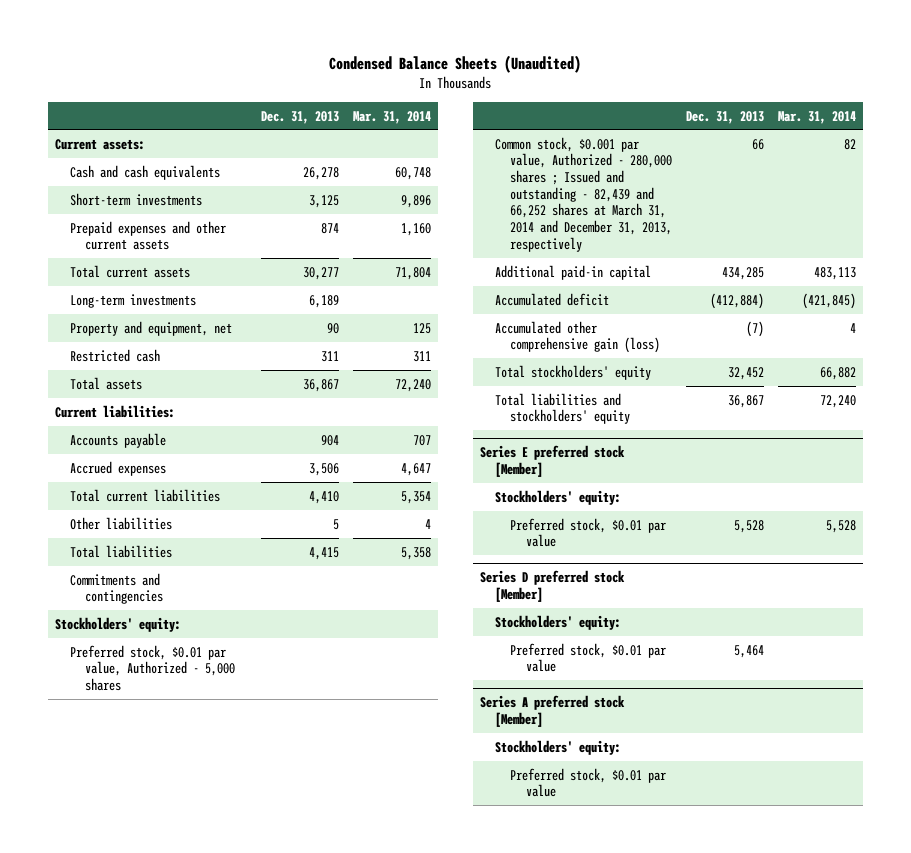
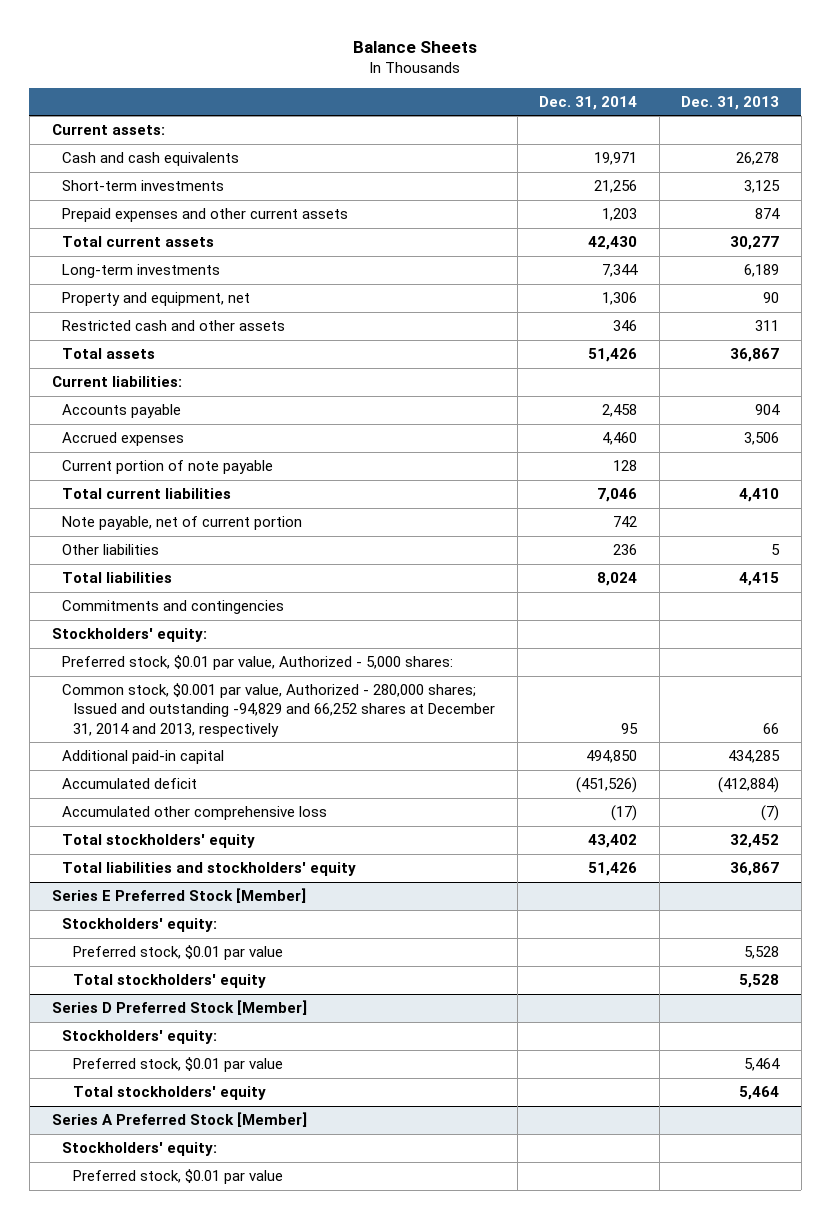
[329,55,582,74] Condensed Balance Sheets (Unaudited) -> [353,40,478,53] Balance Sheets
[352,110,431,124] Mar. 31, 2014 -> none
none -> [539,95,638,110] Dec. 31, 2014
[69,348,160,362] Restricted cash -> [62,320,286,332] Restricted cash and other assets
none -> [62,460,274,475] Current portion of note payable
none -> [62,516,303,531] Note payable, net of current portion
[69,644,236,692] Preferred stock, $0.01 par value, Authorized - 5,000 shares -> [62,655,454,671] Preferred stock, $0.01 par value, Authorized - 5,000 shares:
[494,136,673,252] Common stock, $0.001 par value, Authorized - 280,000 shares ; Issued and outstanding - 82,439 and 66,252 shares at March 31, 2014 and December 31, 2013, respectively -> [62,683,496,737] Common stock, $0.001 par value, Authorized - 280,000 shares; Issued and outstanding -94,829 and 66,252 shares at December 31, 2014 and 2013, respectively
[494,320,661,354] Accumulated other comprehensive gain (loss) -> [62,806,328,821] Accumulated other comprehensive loss
[479,445,625,477] Series E preferred stock [Member] -> [51,888,306,904] Series E Preferred Stock [Member]
none -> [73,974,267,989] Total stockholders' equity
[479,570,625,602] Series D preferred stock [Member] -> [51,1000,307,1016] Series D Preferred Stock [Member]
none -> [73,1086,267,1101] Total stockholders' equity
[479,695,625,727] Series A preferred stock [Member] -> [51,1112,307,1128] Series A Preferred Stock [Member]

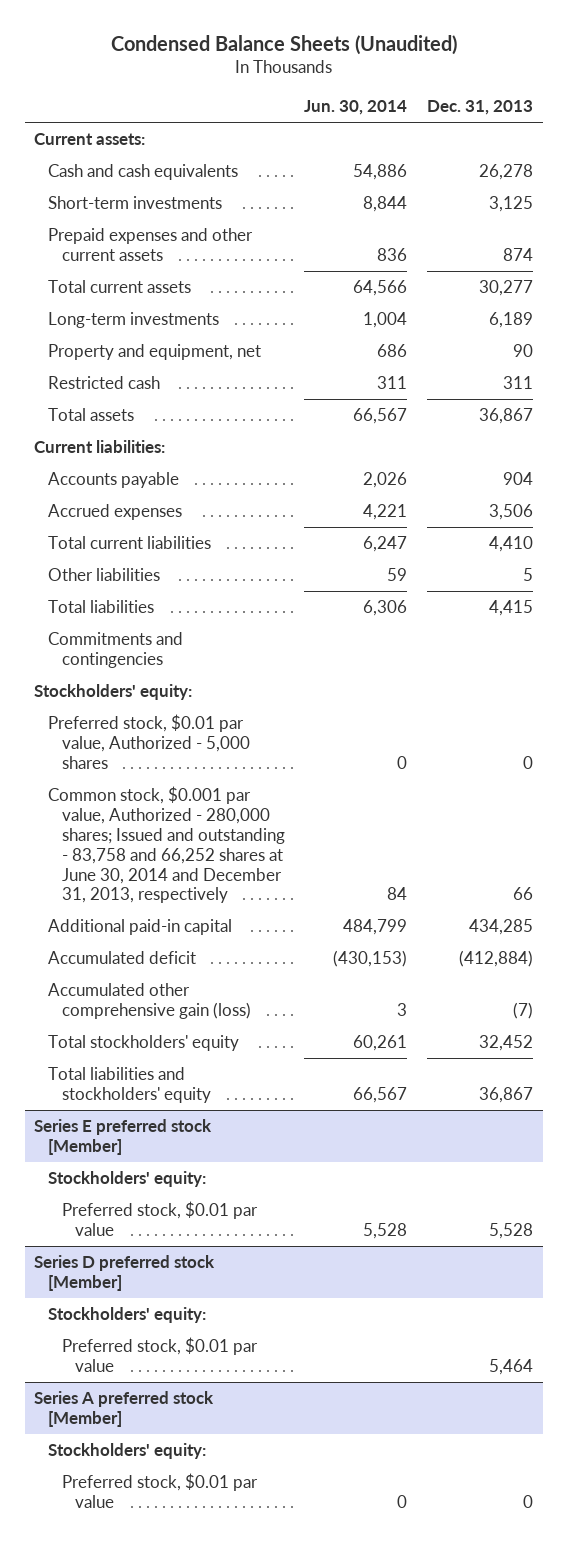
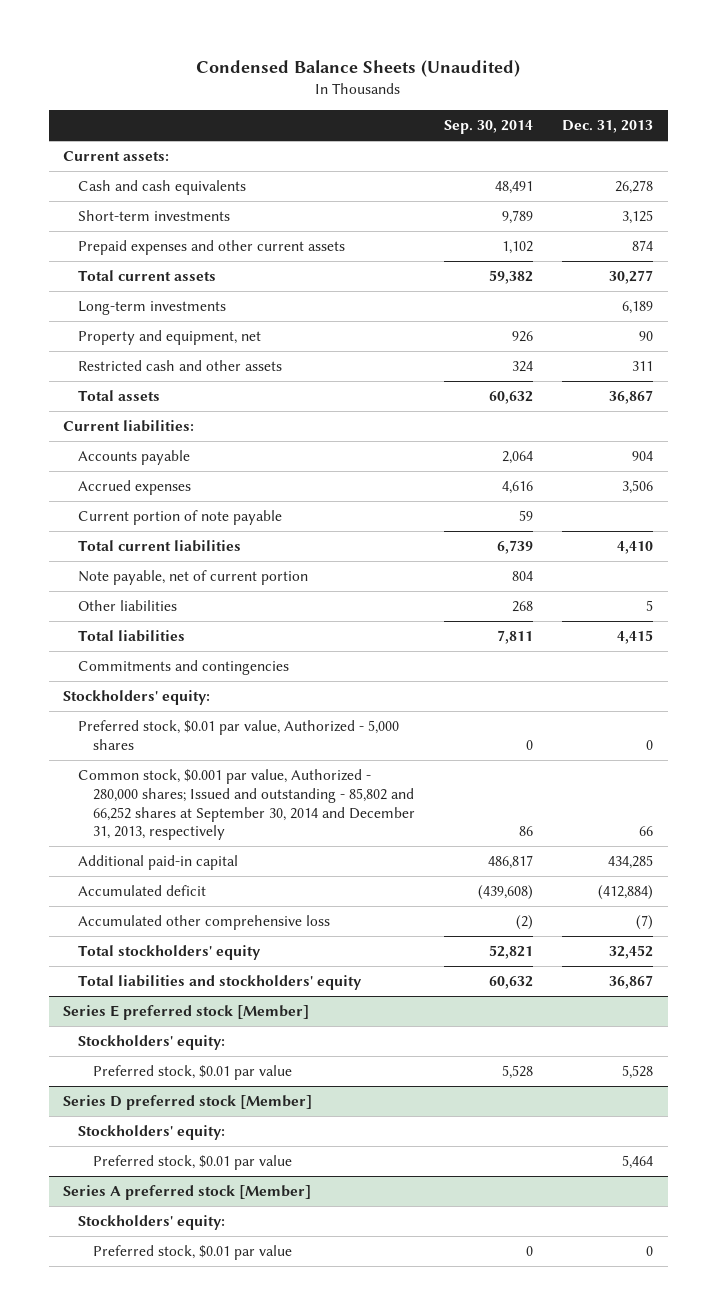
[304,100,408,116] Jun. 30, 2014 -> none
none -> [444,120,534,135] Sep. 30, 2014
[47,376,160,390] Restricted cash -> [78,360,283,372] Restricted cash and other assets
none -> [78,510,283,526] Current portion of note payable
none -> [78,570,309,586] Note payable, net of current portion
[47,786,285,904] Common stock, $0.001 par value, Authorized - 280,000 shares; Issued and outstanding - 83,758 and 66,252 shares at June 30, 2014 and December 31, 2013, respectively -> [78,769,415,841] Common stock, $0.001 par value, Authorized - 280,000 shares; Issued and outstanding - 85,802 and 66,252 shares at September 30, 2014 and December 31, 2013, respectively
[47,983,251,1019] Accumulated other comprehensive gain (loss) -> [78,915,331,931] Accumulated other comprehensive loss

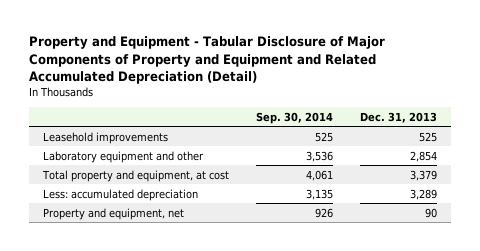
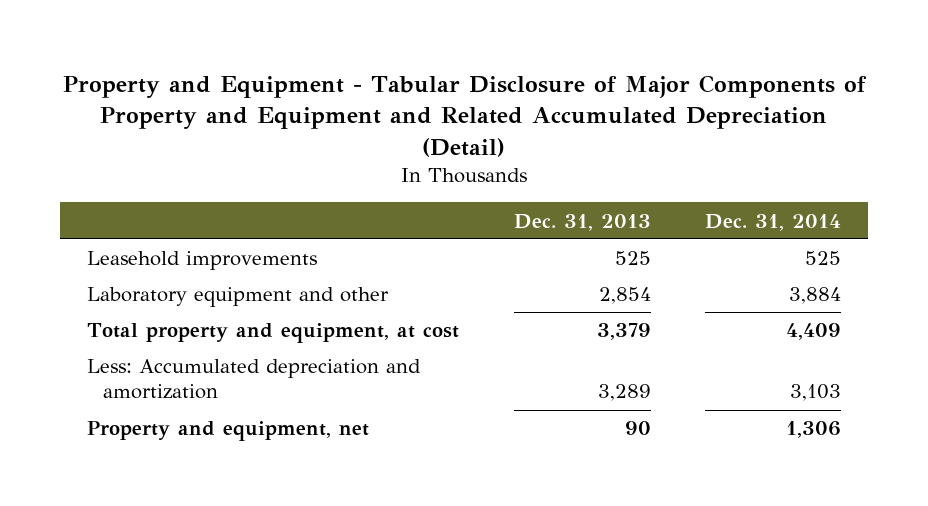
[255,111,333,124] Sep. 30, 2014 -> none
none -> [704,213,841,231] Dec. 31, 2014
[42,188,198,201] Less: accumulated depreciation -> [87,359,422,400] Less: Accumulated depreciation and amortization

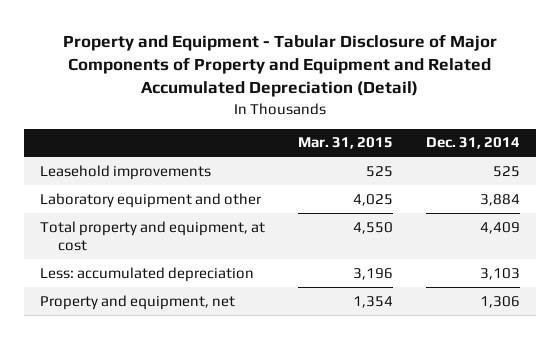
[513,213,651,231] Dec. 31, 2013 -> none
none -> [297,137,393,150] Mar. 31, 2015
[87,359,422,400] Less: Accumulated depreciation and amortization -> [40,266,255,282] Less: accumulated depreciation

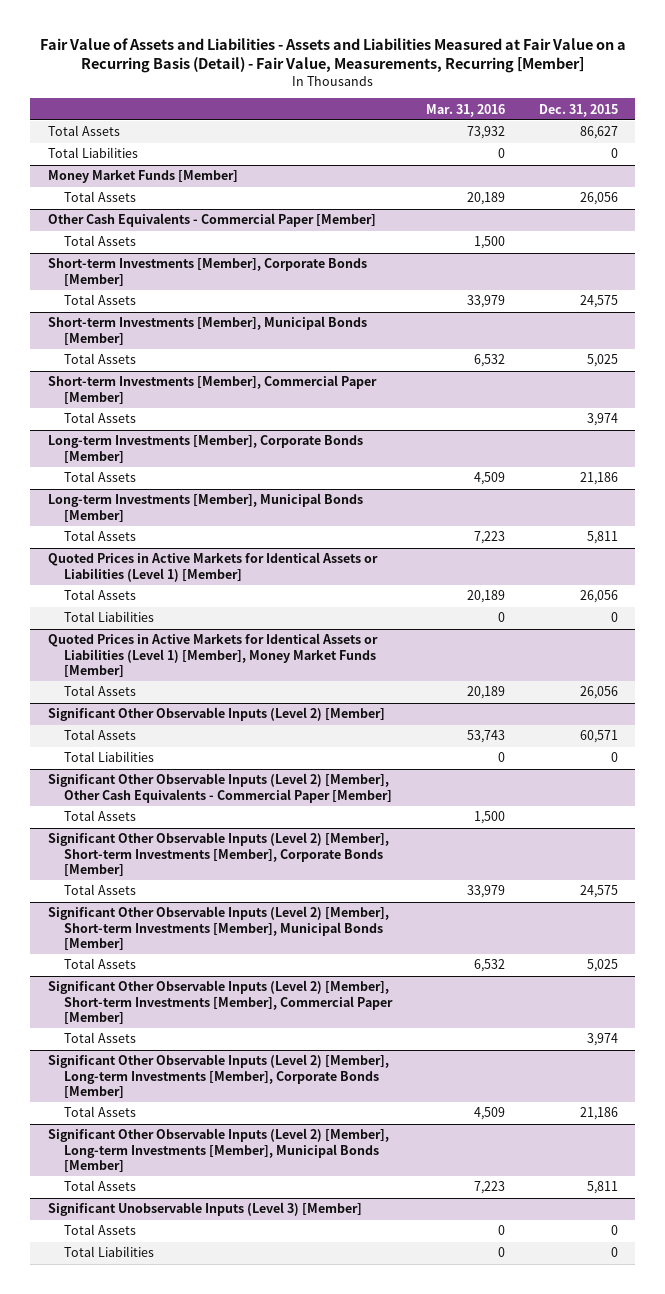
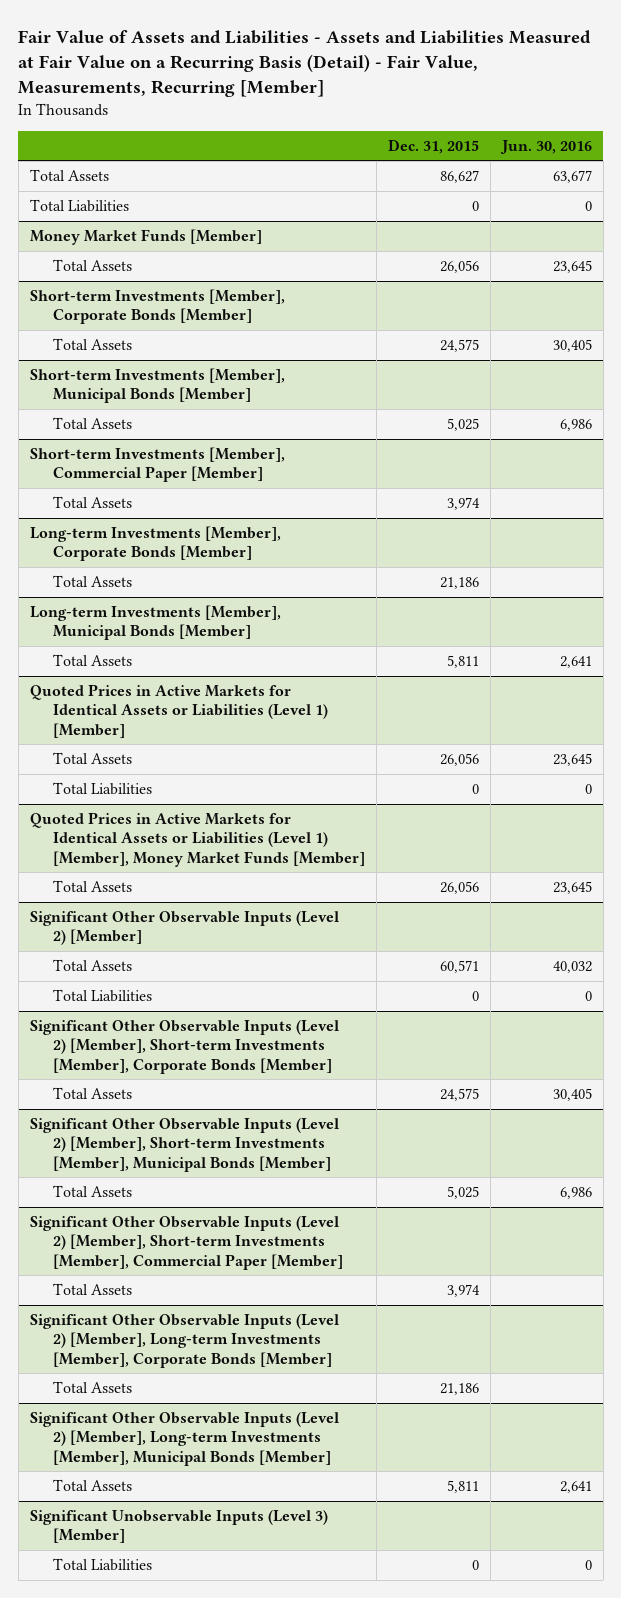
[425,103,505,117] Mar. 31, 2016 -> none
none -> [499,139,592,154] Jun. 30, 2016
[47,213,376,228] Other Cash Equivalents - Commercial Paper [Member] -> none
[63,235,136,247] Total Assets -> none
[47,773,392,803] Significant Other Observable Inputs (Level 2) [Member], Other Cash Equivalents - Commercial Paper [Member] -> none
[63,810,136,822] Total Assets -> none
[63,1224,136,1236] Total Assets -> none

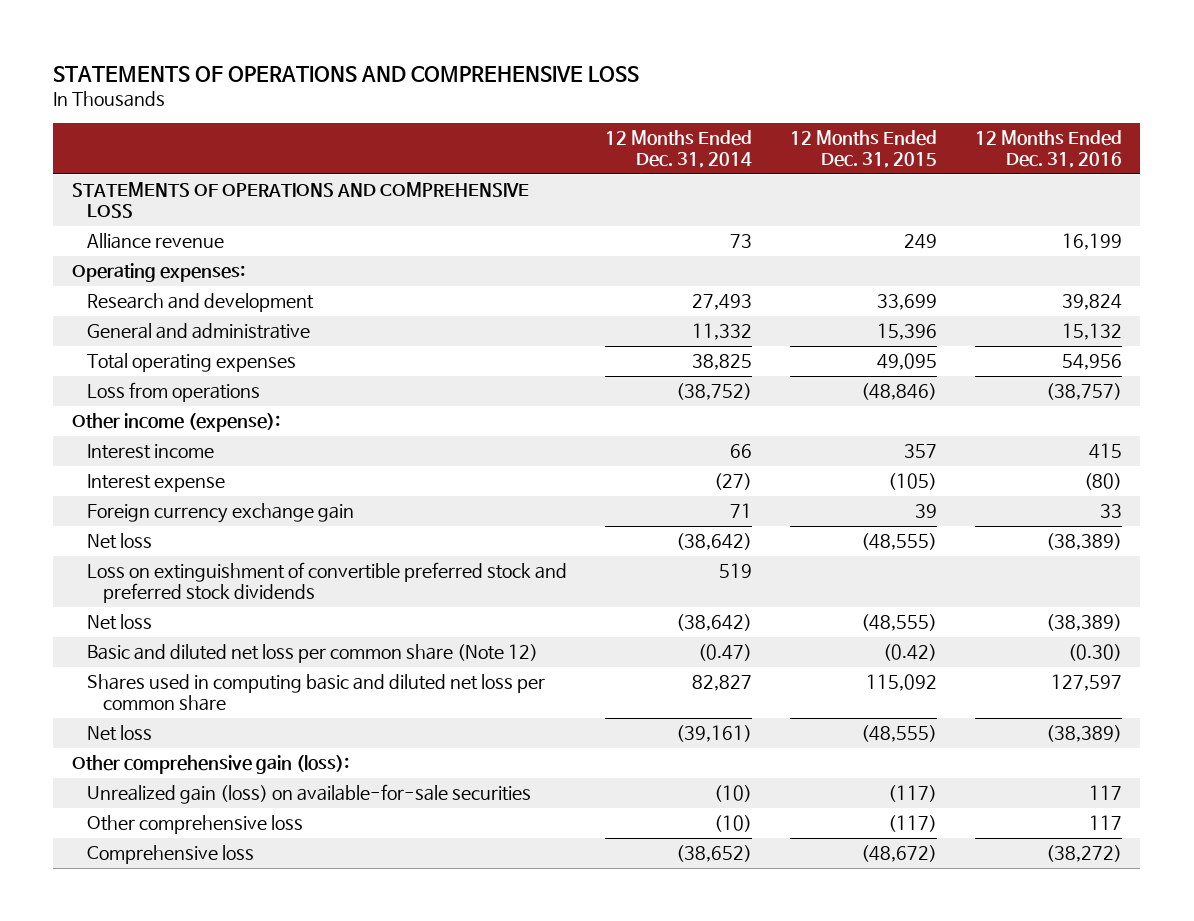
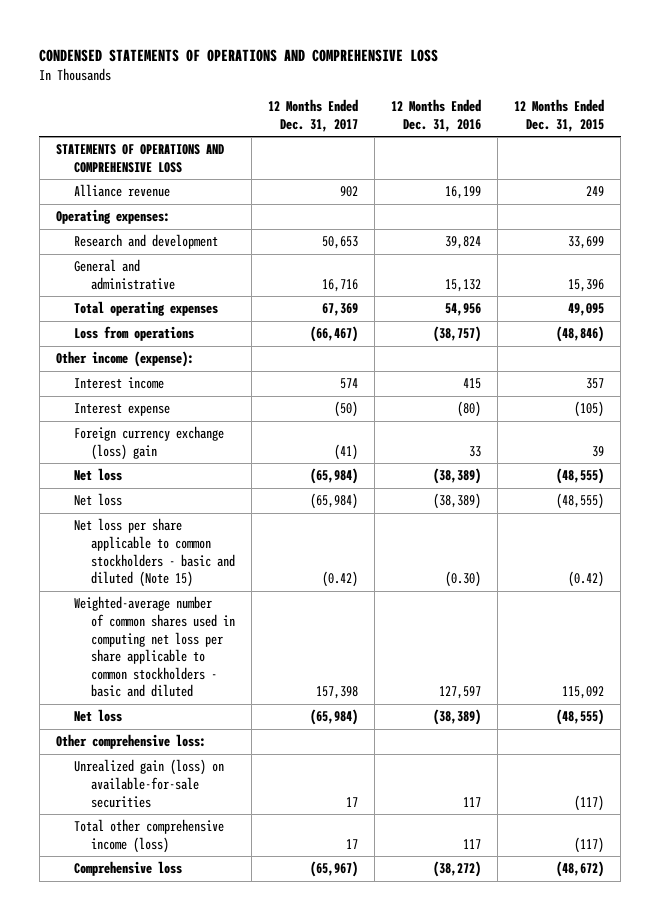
[53,66,640,83] STATEMENTS OF OPERATIONS AND COMPREHENSIVE LOSS -> [39,49,439,63] CONDENSED STATEMENTS OF OPERATIONS AND COMPREHENSIVE LOSS
[605,130,753,169] 12 Months Ended Dec. 31, 2014 -> none
none -> [268,99,359,132] 12 Months Ended Dec. 31, 2017
[87,503,355,524] Foreign currency exchange gain -> [73,426,224,460] Foreign currency exchange (loss) gain
[87,562,568,604] Loss on extinguishment of convertible preferred stock and preferred stock dividends -> none
[87,644,539,664] Basic and diluted net loss per common share (Note 12) -> [73,518,236,588] Net loss per share applicable to common stockholders - basic and diluted (Note 15)
[87,674,546,712] Shares used in computing basic and diluted net loss per common share -> [73,596,236,698] Weighted-average number of common shares used in computing net loss per share applicable to common stockholders - basic and diluted
[72,755,350,775] Other comprehensive gain (loss): -> [55,734,206,750] Other comprehensive loss:
[87,815,304,835] Other comprehensive loss -> [73,819,224,853] Total other comprehensive income (loss)

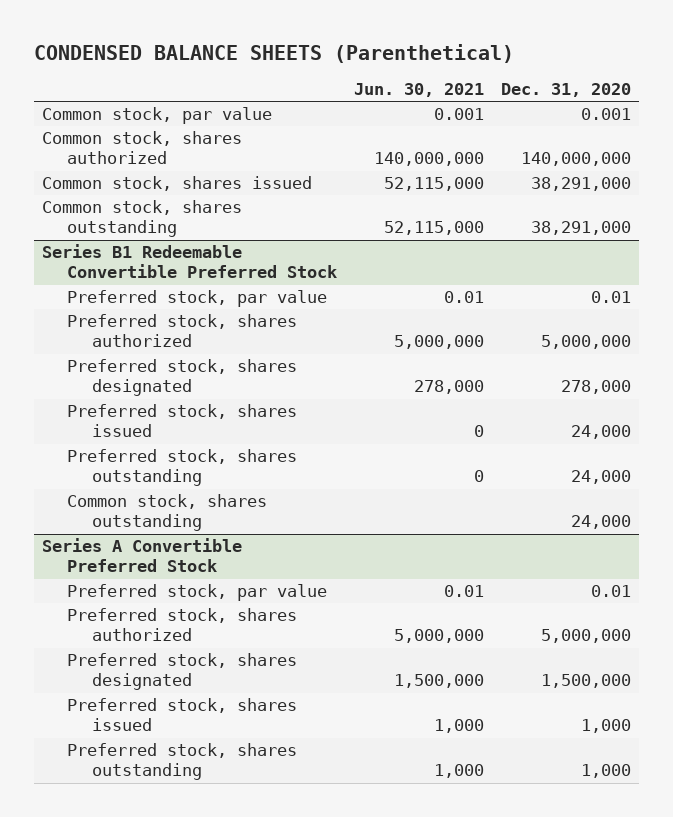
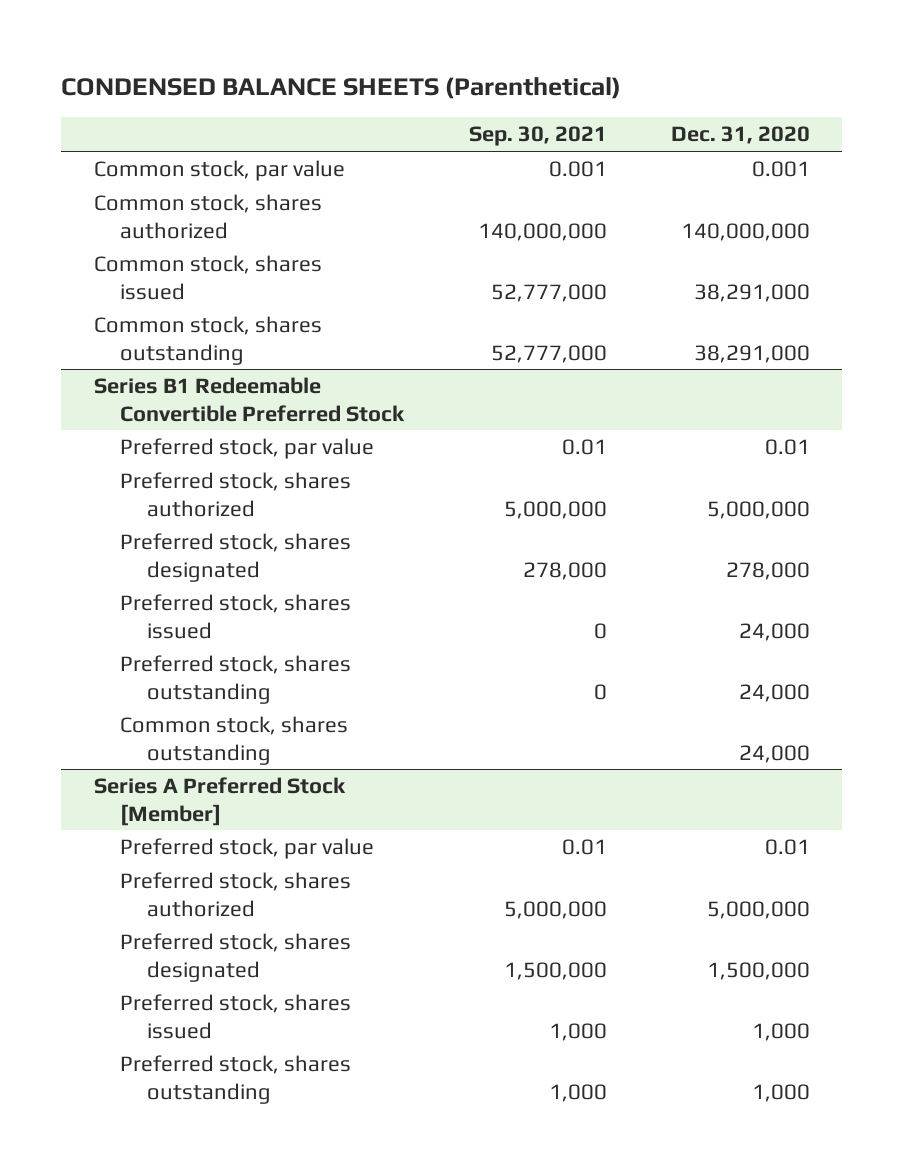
[353,83,484,98] Jun. 30, 2021 -> none
none -> [468,126,607,147] Sep. 30, 2021
[42,538,243,573] Series A Convertible Preferred Stock -> [93,777,346,826] Series A Preferred Stock [Member]

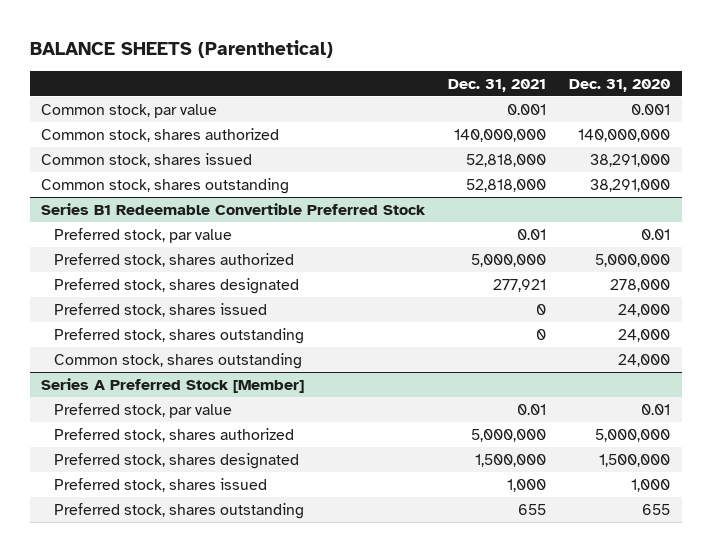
[61,77,622,100] CONDENSED BALANCE SHEETS (Parenthetical) -> [29,39,333,58] BALANCE SHEETS (Parenthetical)
[468,126,607,147] Sep. 30, 2021 -> none
none -> [448,78,547,92] Dec. 31, 2021
[752,1083,811,1102] 1,000 -> [642,503,671,515] 655

